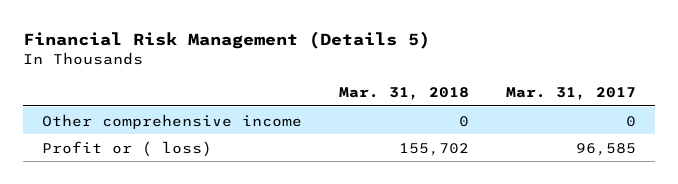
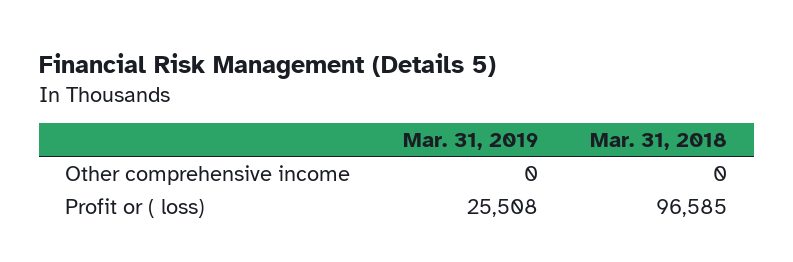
[506,86,637,100] Mar. 31, 2017 -> none
none -> [402,133,538,151] Mar. 31, 2019
[399,142,470,156] 155,702 -> [656,198,728,217] 96,585

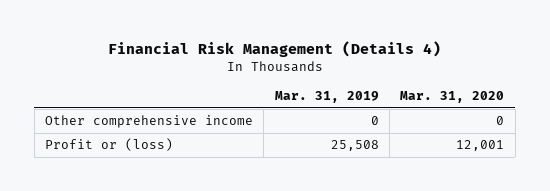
[38,52,496,79] Financial Risk Management (Details 5) -> [107,41,441,58] Financial Risk Management (Details 4)
[590,133,728,151] Mar. 31, 2018 -> none
none -> [400,91,505,104] Mar. 31, 2020
[65,197,206,218] Profit or ( loss) -> [45,138,174,152] Profit or (loss)

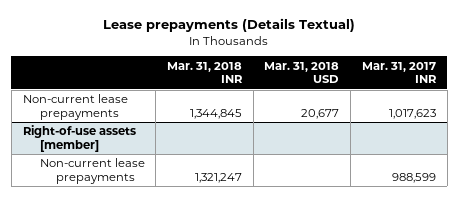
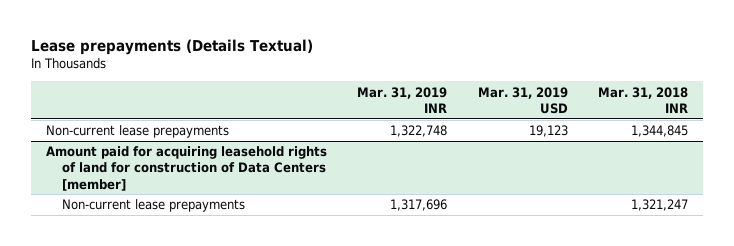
[264,61,340,84] Mar. 31, 2018 USD -> none
[361,61,437,84] Mar. 31, 2017 INR -> none
none -> [357,86,448,113] Mar. 31, 2019 INR
none -> [477,86,568,114] Mar. 31, 2019 USD
[22,125,136,153] Right-of-use assets [member] -> [46,146,328,191] Amount paid for acquiring leasehold rights of land for construction of Data Centers [member]

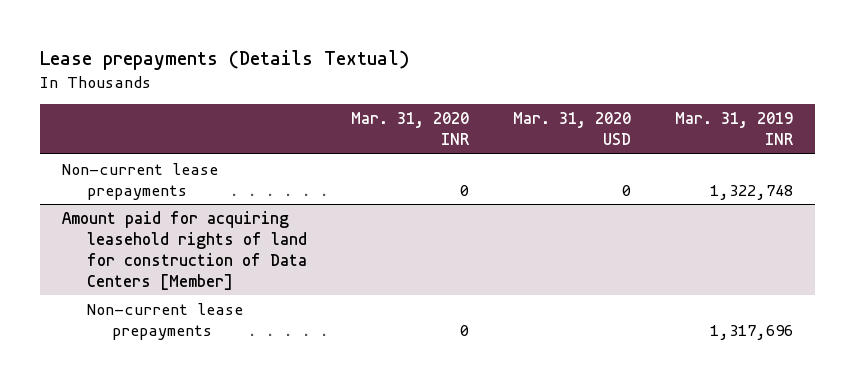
[477,86,568,114] Mar. 31, 2019 USD -> none
[597,86,688,113] Mar. 31, 2018 INR -> none
none -> [350,112,469,146] Mar. 31, 2020 INR
none -> [512,112,631,146] Mar. 31, 2020 USD
[46,146,328,191] Amount paid for acquiring leasehold rights of land for construction of Data Centers [member] -> [61,210,307,290] Amount paid for acquiring leasehold rights of land for construction of Data Centers [Member]

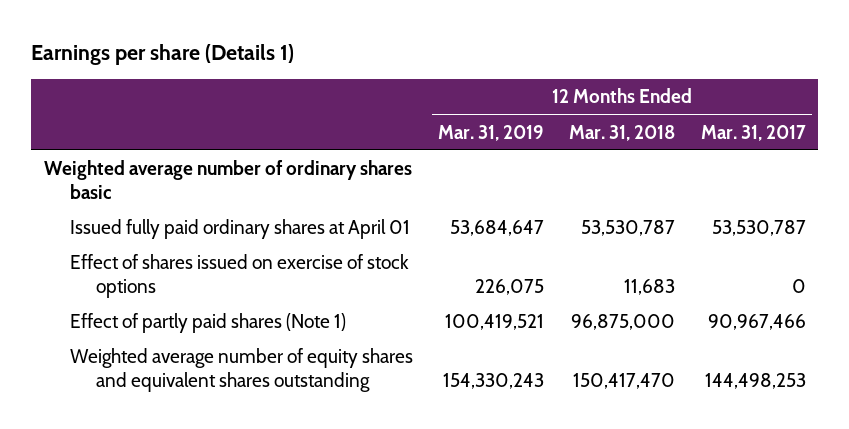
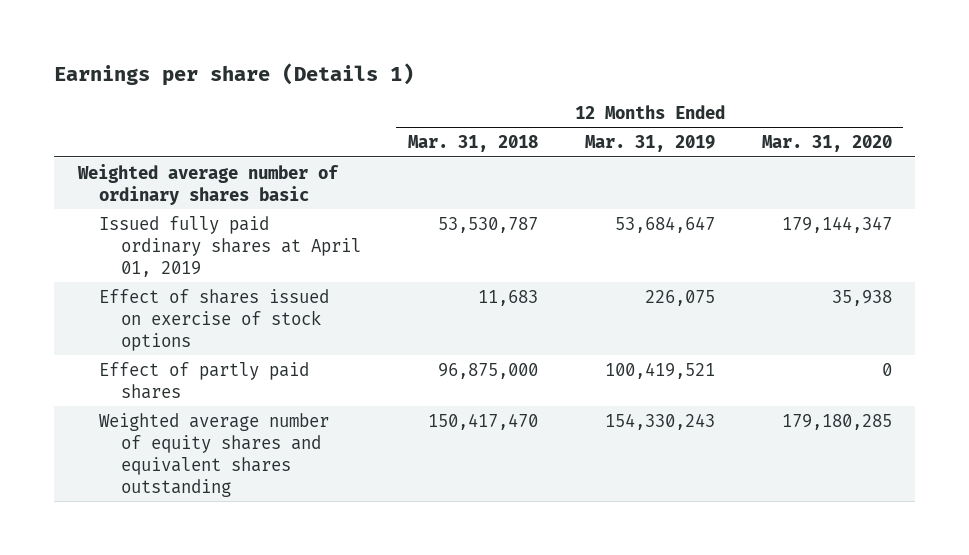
[700,124,806,141] Mar. 31, 2017 -> none
none -> [761,135,892,153] Mar. 31, 2020
[69,219,410,240] Issued fully paid ordinary shares at April 01 -> [99,215,361,277] Issued fully paid ordinary shares at April 01, 2019
[69,313,346,334] Effect of partly paid shares (Note 1) -> [99,361,310,399] Effect of partly paid shares

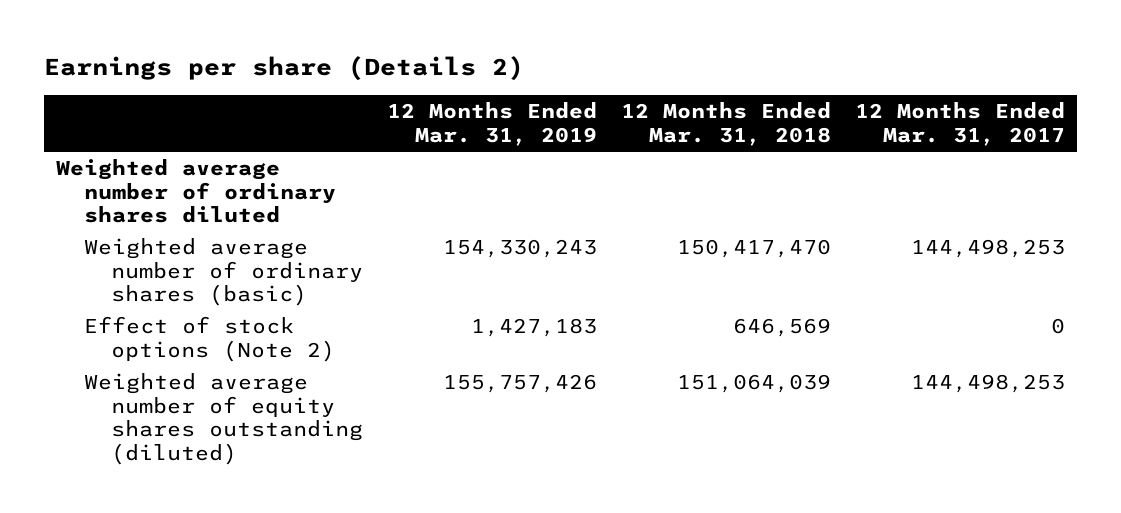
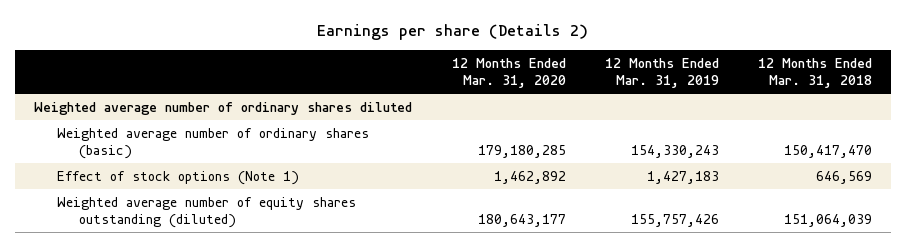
[854,102,1065,147] 12 Months Ended Mar. 31, 2017 -> none
none -> [451,58,566,88] 12 Months Ended Mar. 31, 2020
[83,315,336,362] Effect of stock options (Note 2) -> [56,170,299,185] Effect of stock options (Note 1)

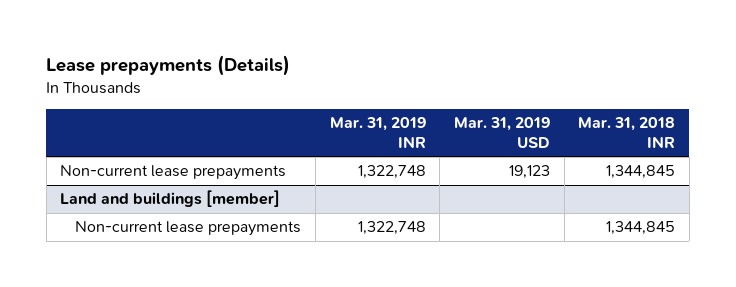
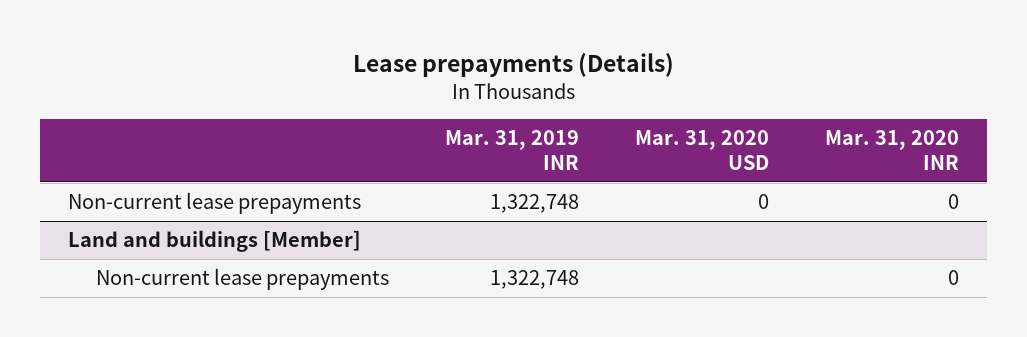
[453,116,550,149] Mar. 31, 2019 USD -> none
[578,116,676,149] Mar. 31, 2018 INR -> none
none -> [634,130,769,171] Mar. 31, 2020 USD
none -> [824,130,959,171] Mar. 31, 2020 INR
[60,190,281,208] Land and buildings [member] -> [68,230,362,253] Land and buildings [Member]

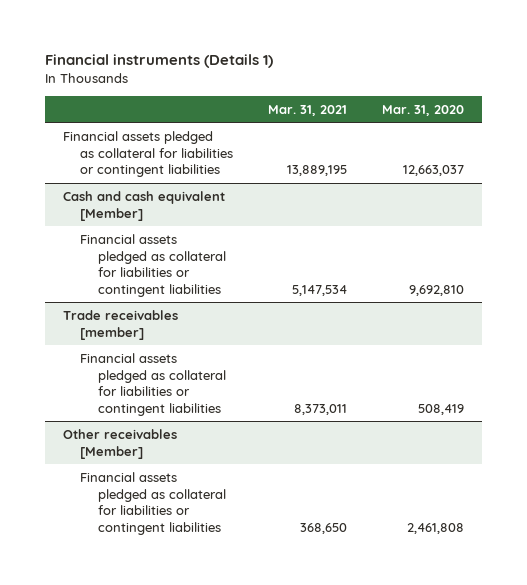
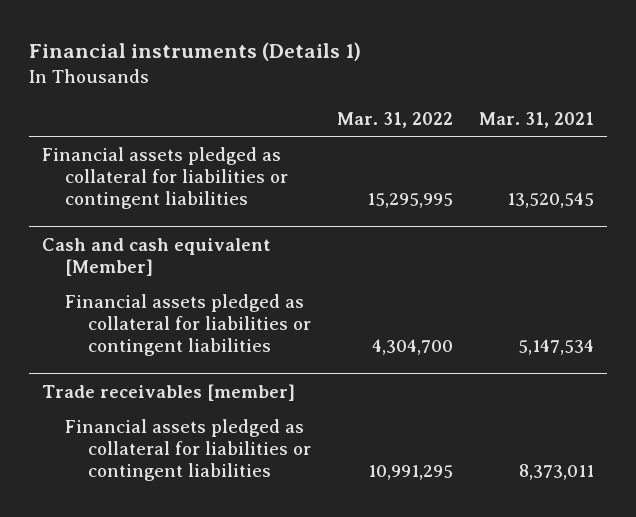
[382,104,465,116] Mar. 31, 2020 -> none
none -> [336,111,453,128] Mar. 31, 2022
[287,165,348,177] 13,889,195 -> [507,191,595,208] 13,520,545
[62,428,177,459] Other receivables [Member] -> none
[80,471,226,535] Financial assets pledged as collateral for liabilities or contingent liabilities -> none

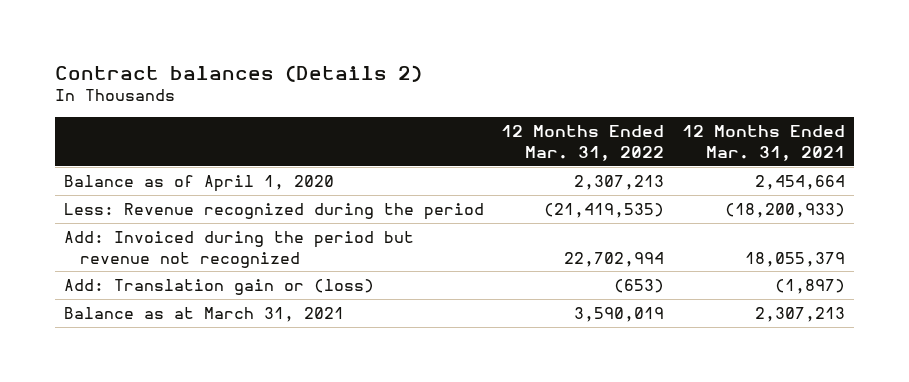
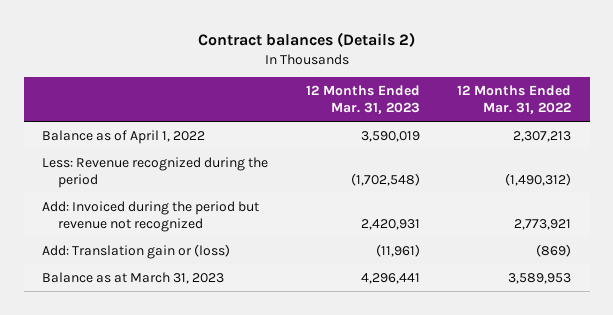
[682,125,846,161] 12 Months Ended Mar. 31, 2021 -> none
none -> [305,85,420,115] 12 Months Ended Mar. 31, 2023
[63,174,334,192] Balance as of April 1, 2020 -> [42,130,206,145] Balance as of April 1, 2022
[544,202,665,218] (21,419,535) -> [505,172,572,186] (1,490,312)
[564,251,665,267] 22,702,994 -> [514,218,572,230] 2,773,921
[614,278,665,293] (653) -> [536,244,572,258] (869)
[63,306,344,322] Balance as at March 31, 2021 -> [42,272,225,285] Balance as at March 31, 2023
[574,306,665,322] 3,590,019 -> [508,273,572,285] 3,589,953

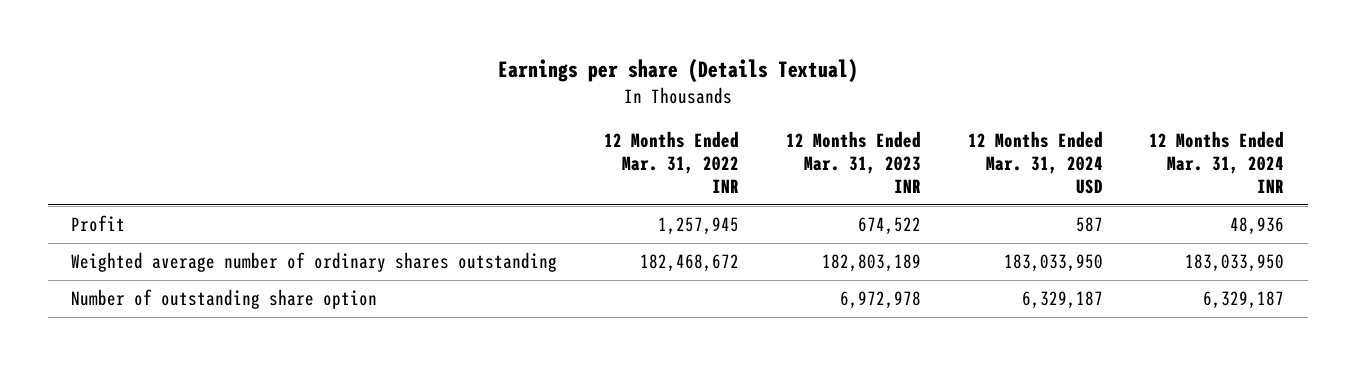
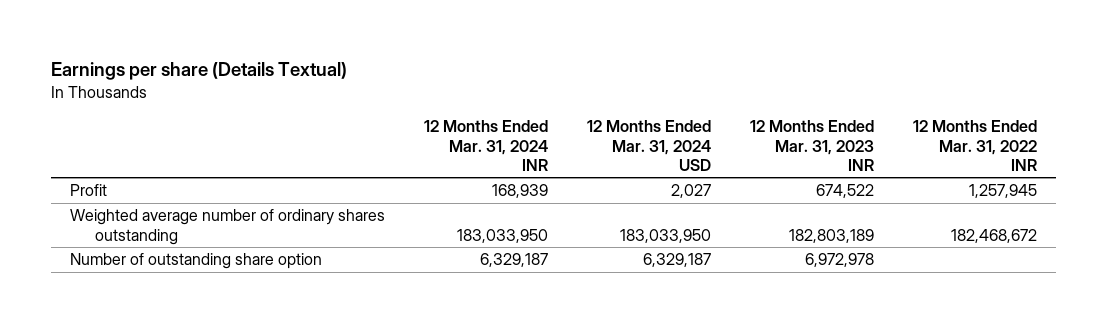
[1075,217,1103,233] 587 -> [670,184,711,199] 2,027
[1230,217,1285,236] 48,936 -> [492,184,549,199] 168,939

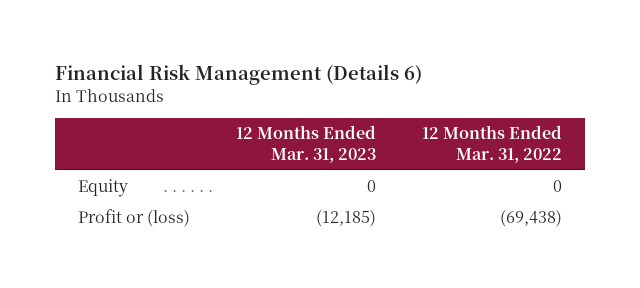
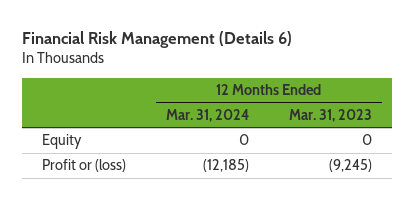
[421,125,562,164] 12 Months Ended Mar. 31, 2022 -> none
none -> [165,108,249,122] Mar. 31, 2024
[315,210,376,228] (12,185) -> [328,159,372,173] (9,245)

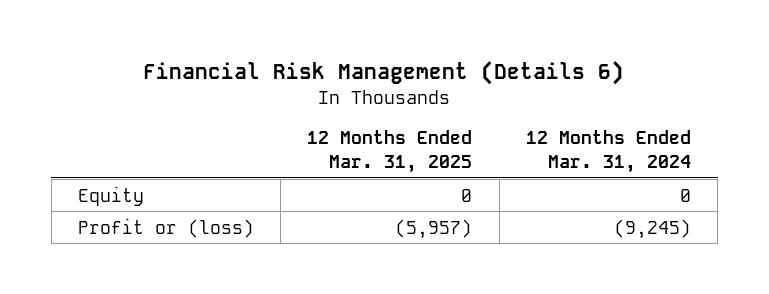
[288,108,372,122] Mar. 31, 2023 -> none
none -> [307,130,473,173] 12 Months Ended Mar. 31, 2025
[202,159,249,173] (12,185) -> [613,218,691,239] (9,245)

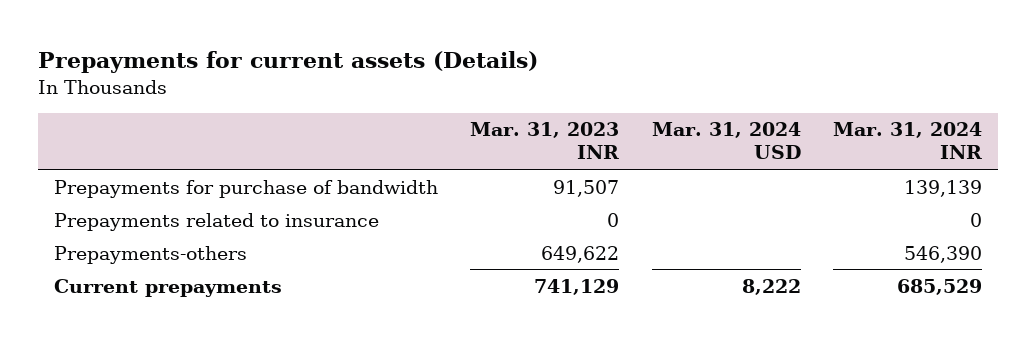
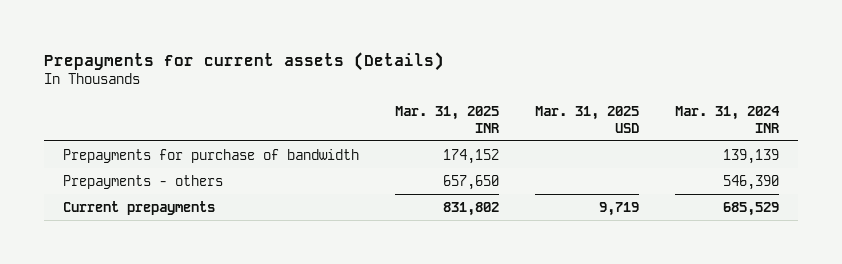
[470,122,620,160] Mar. 31, 2023 INR -> none
[651,122,801,160] Mar. 31, 2024 USD -> none
none -> [394,105,499,133] Mar. 31, 2025 INR
none -> [535,105,640,133] Mar. 31, 2025 USD
[54,212,380,231] Prepayments related to insurance -> none
[54,245,248,264] Prepayments-others -> [62,174,223,189] Prepayments - others

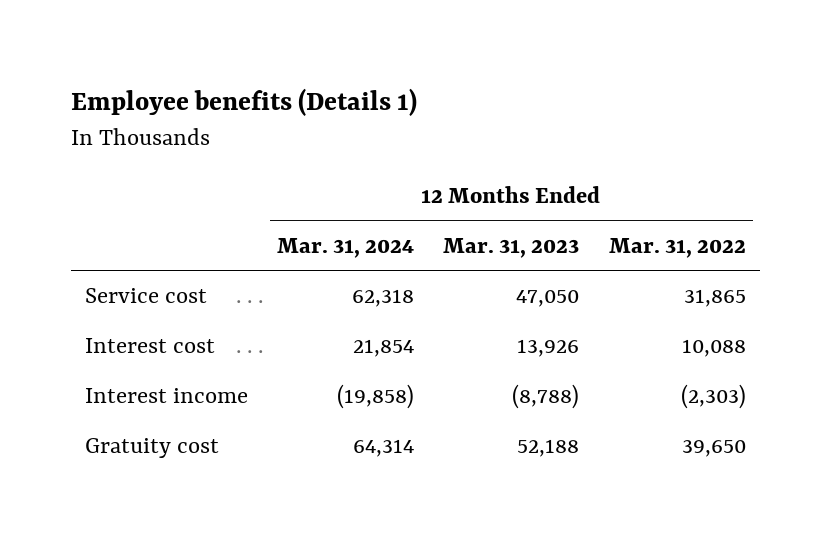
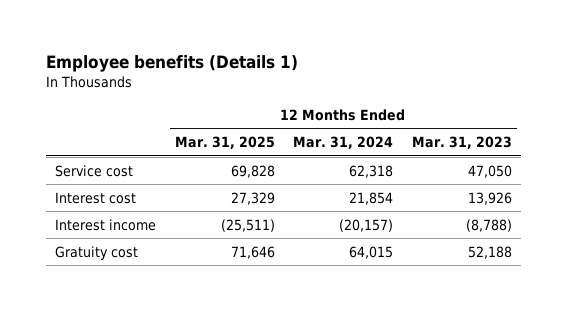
[608,237,746,258] Mar. 31, 2022 -> none
none -> [174,136,275,150] Mar. 31, 2025
[337,384,415,410] (19,858) -> [339,218,394,232] (20,157)
[353,439,415,458] 64,314 -> [349,245,394,259] 64,015

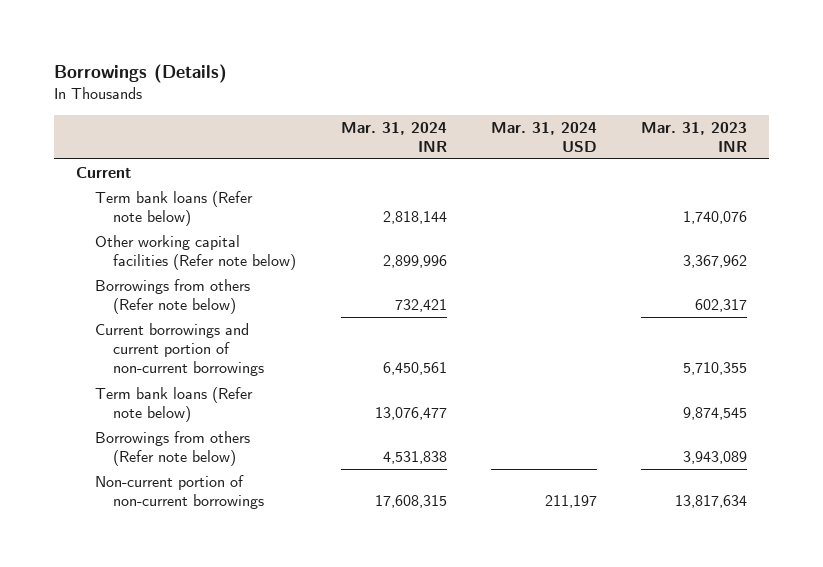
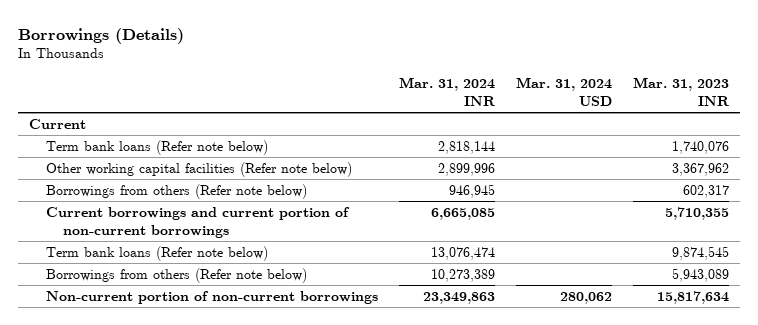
[394,299,447,313] 732,421 -> [448,183,495,198] 946,945
[382,362,447,376] 6,450,561 -> [430,207,495,220] 6,665,085
[374,407,447,421] 13,076,477 -> [430,246,495,260] 13,076,474
[382,451,447,465] 4,531,838 -> [430,268,495,282] 10,273,389
[683,451,748,465] 3,943,089 -> [672,267,730,282] 5,943,089
[374,495,447,509] 17,608,315 -> [422,291,495,304] 23,349,863
[544,495,597,509] 211,197 -> [560,291,613,304] 280,062
[675,495,748,509] 13,817,634 -> [657,290,730,304] 15,817,634

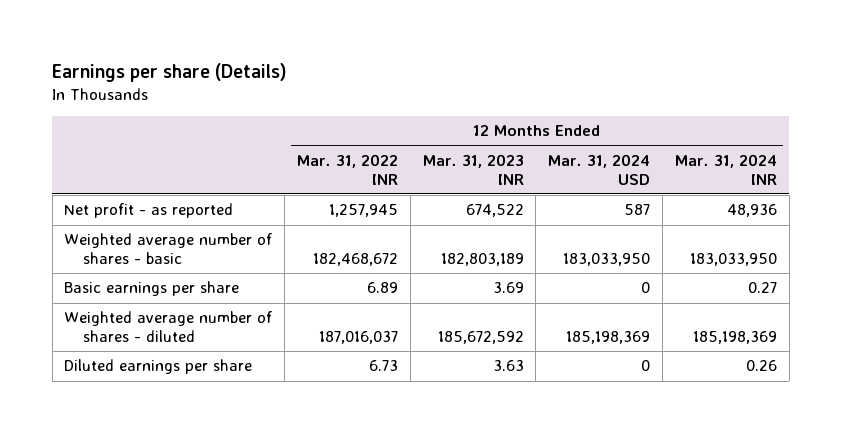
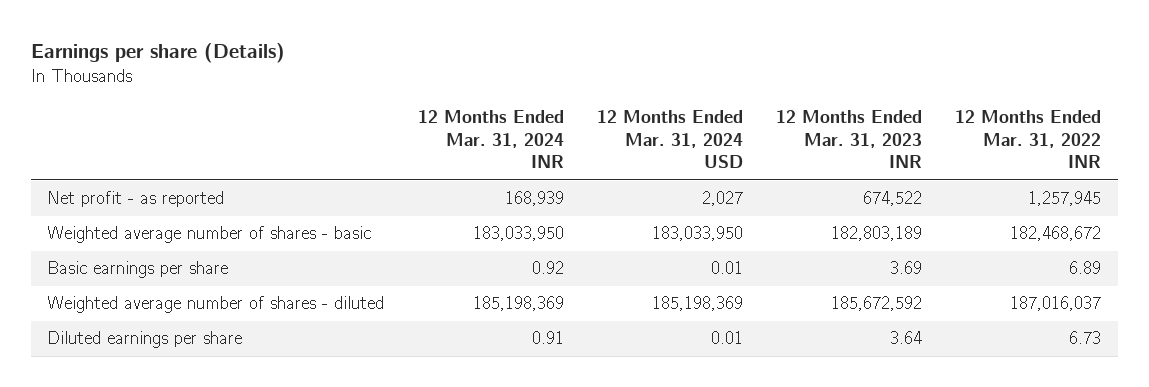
[624,204,651,216] 587 -> [701,191,743,207] 2,027
[726,204,777,218] 48,936 -> [504,191,564,207] 168,939
[641,282,651,294] 0 -> [710,261,743,275] 0.01
[747,282,777,294] 0.27 -> [531,261,564,275] 0.92
[492,360,524,372] 3.63 -> [889,331,922,345] 3.64
[641,360,651,372] 0 -> [710,331,743,345] 0.01
[745,360,777,372] 0.26 -> [531,331,564,345] 0.91

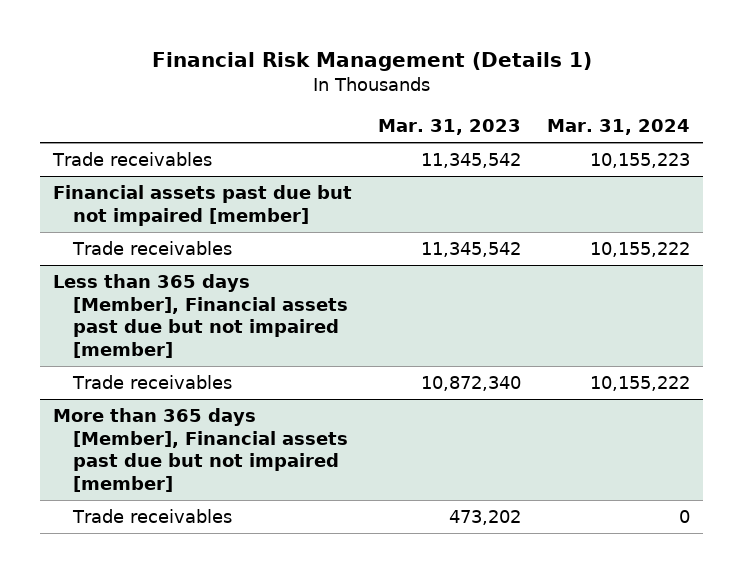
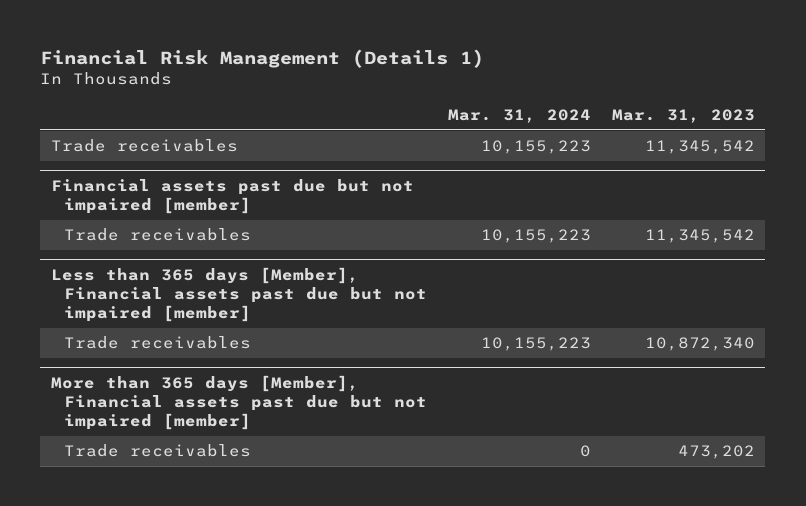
[589,242,690,258] 10,155,222 -> [480,229,591,244] 10,155,223
[589,376,690,392] 10,155,222 -> [480,337,591,352] 10,155,223

